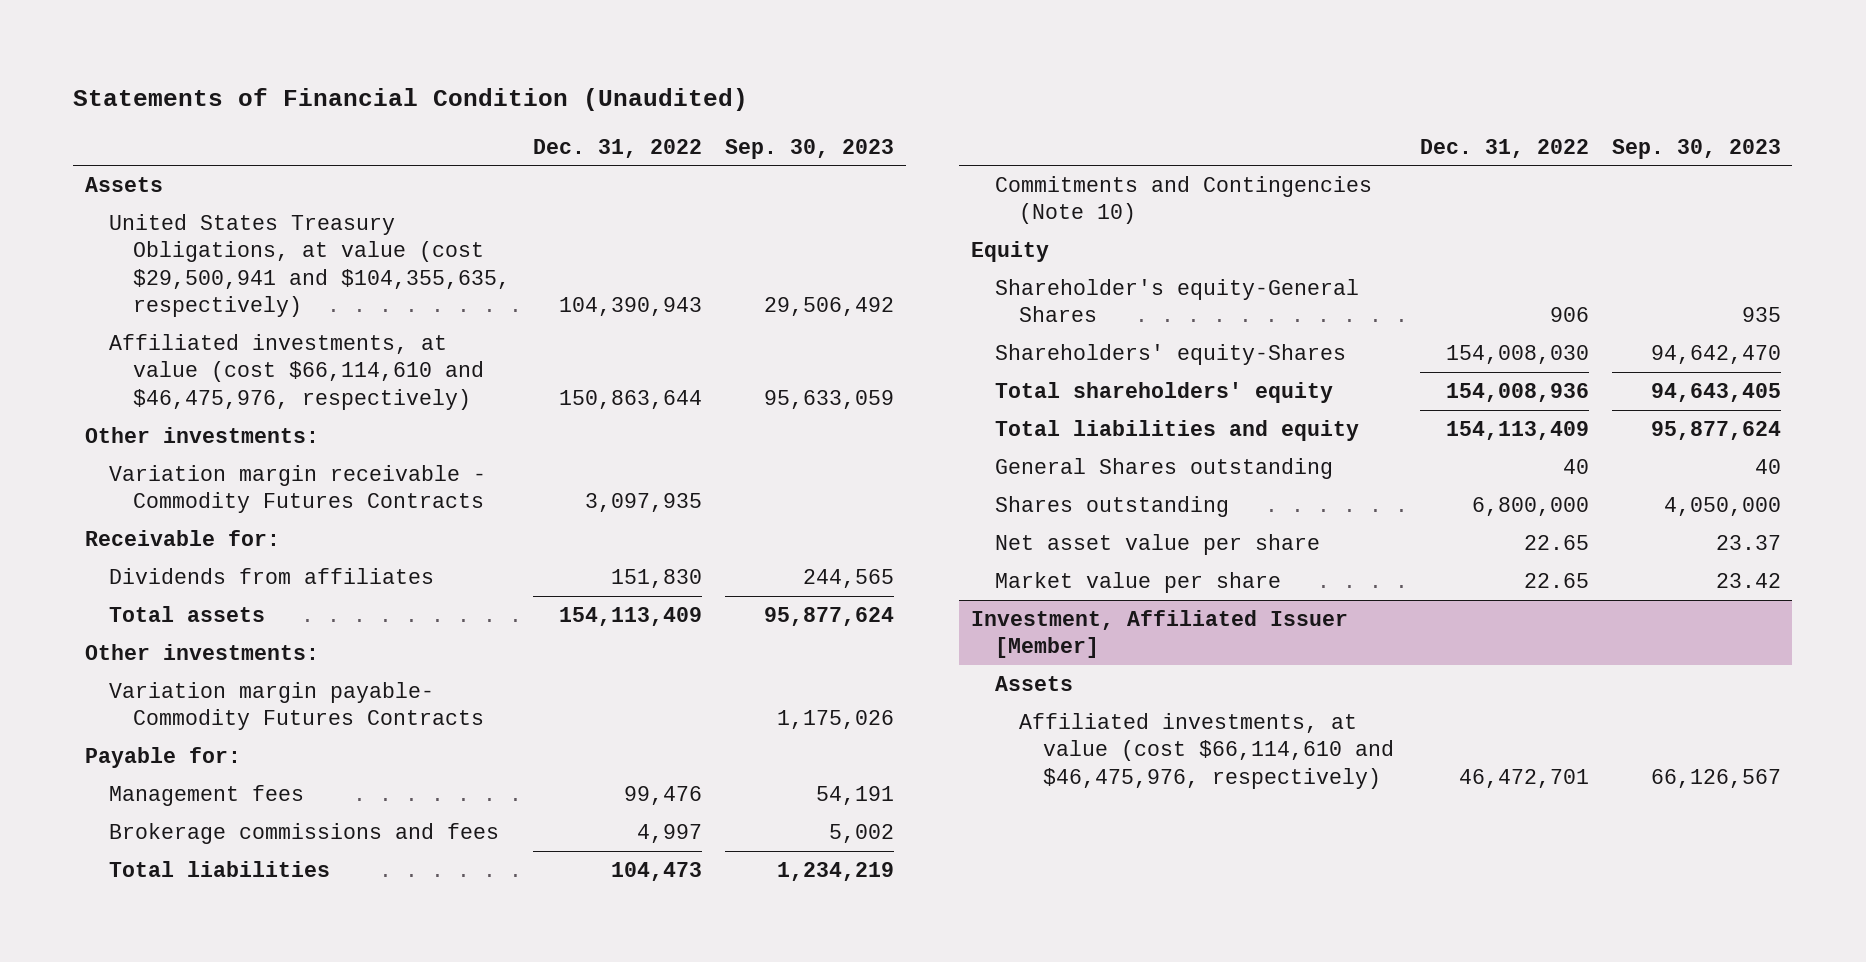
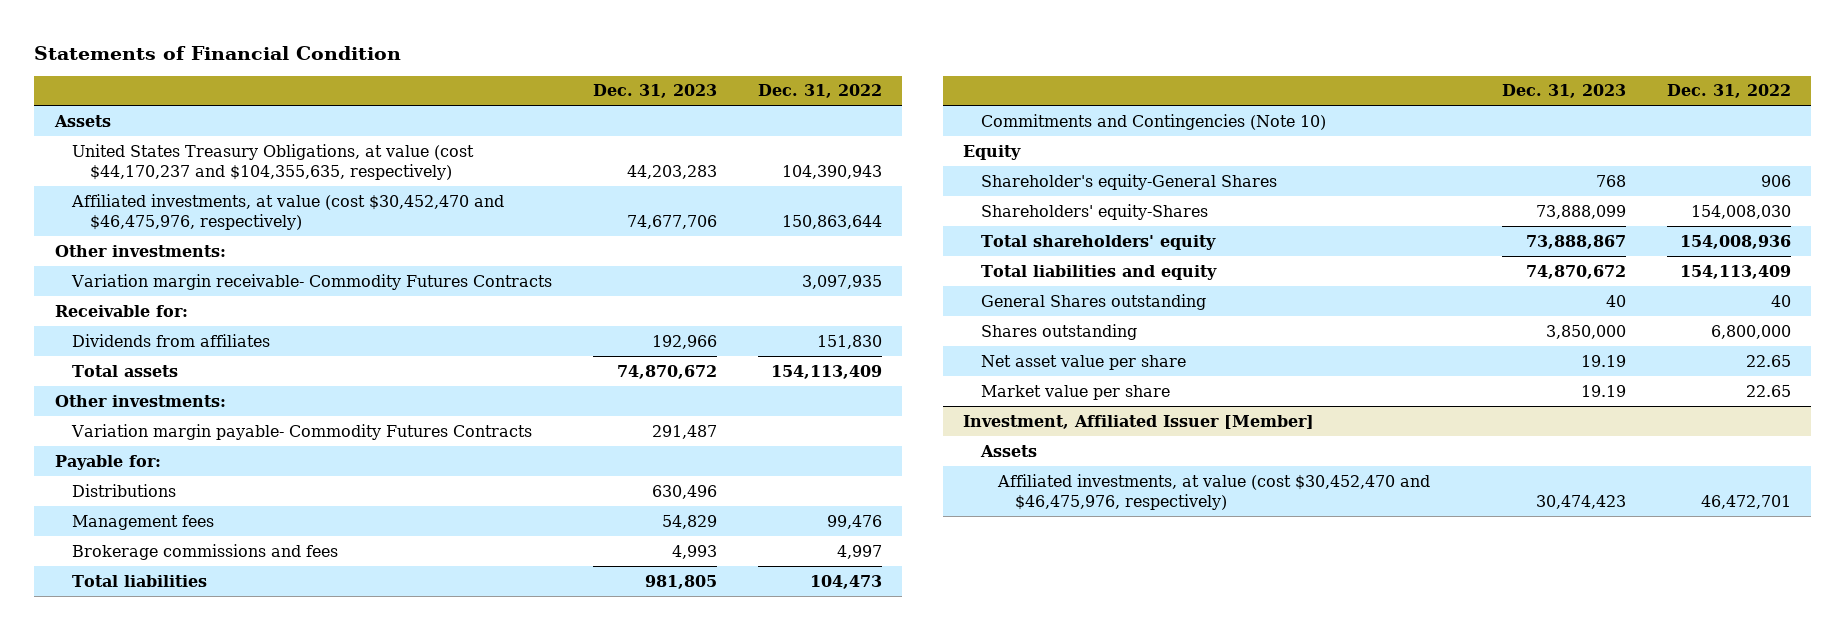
[73,88,749,112] Statements of Financial Condition (Unaudited) -> [34,45,402,60] Statements of Financial Condition
[725,138,895,159] Sep. 30, 2023 -> none
none -> [593,84,718,99] Dec. 31, 2023
[108,213,511,318] United States Treasury Obligations, at value (cost $29,500,941 and $104,355,635, respectively) -> [72,143,475,180] United States Treasury Obligations, at value (cost $44,170,237 and $104,355,635, respectively)
[108,333,485,410] Affiliated investments, at value (cost $66,114,610 and $46,475,976, respectively) -> [71,193,505,230] Affiliated investments, at value (cost $30,452,470 and $46,475,976, respectively)
[108,464,486,514] Variation margin receivable - Commodity Futures Contracts -> [71,273,553,290] Variation margin receivable- Commodity Futures Contracts
none -> [72,483,177,497] Distributions
[1019,712,1395,789] Affiliated investments, at value (cost $66,114,610 and $46,475,976, respectively) -> [997,473,1431,510] Affiliated investments, at value (cost $30,452,470 and $46,475,976, respectively)

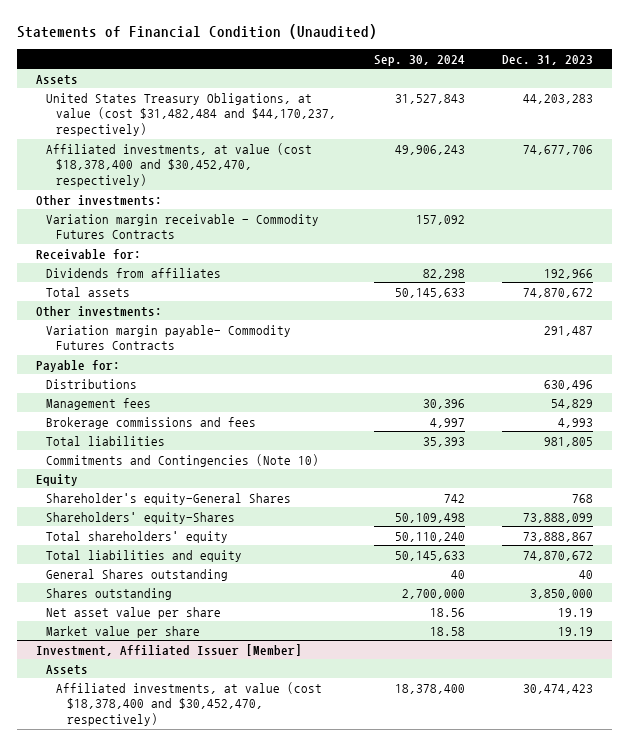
[34,45,402,60] Statements of Financial Condition -> [16,24,377,40] Statements of Financial Condition (Unaudited)
[758,84,883,99] Dec. 31, 2022 -> none
none -> [373,54,465,66] Sep. 30, 2024
[72,143,475,180] United States Treasury Obligations, at value (cost $44,170,237 and $104,355,635, respectively) -> [45,92,337,137] United States Treasury Obligations, at value (cost $31,482,484 and $44,170,237, respectively)
[71,193,505,230] Affiliated investments, at value (cost $30,452,470 and $46,475,976, respectively) -> [45,142,312,188] Affiliated investments, at value (cost $18,378,400 and $30,452,470, respectively)
[71,273,553,290] Variation margin receivable- Commodity Futures Contracts -> [45,213,319,240] Variation margin receivable - Commodity Futures Contracts
[997,473,1431,510] Affiliated investments, at value (cost $30,452,470 and $46,475,976, respectively) -> [56,681,323,727] Affiliated investments, at value (cost $18,378,400 and $30,452,470, respectively)

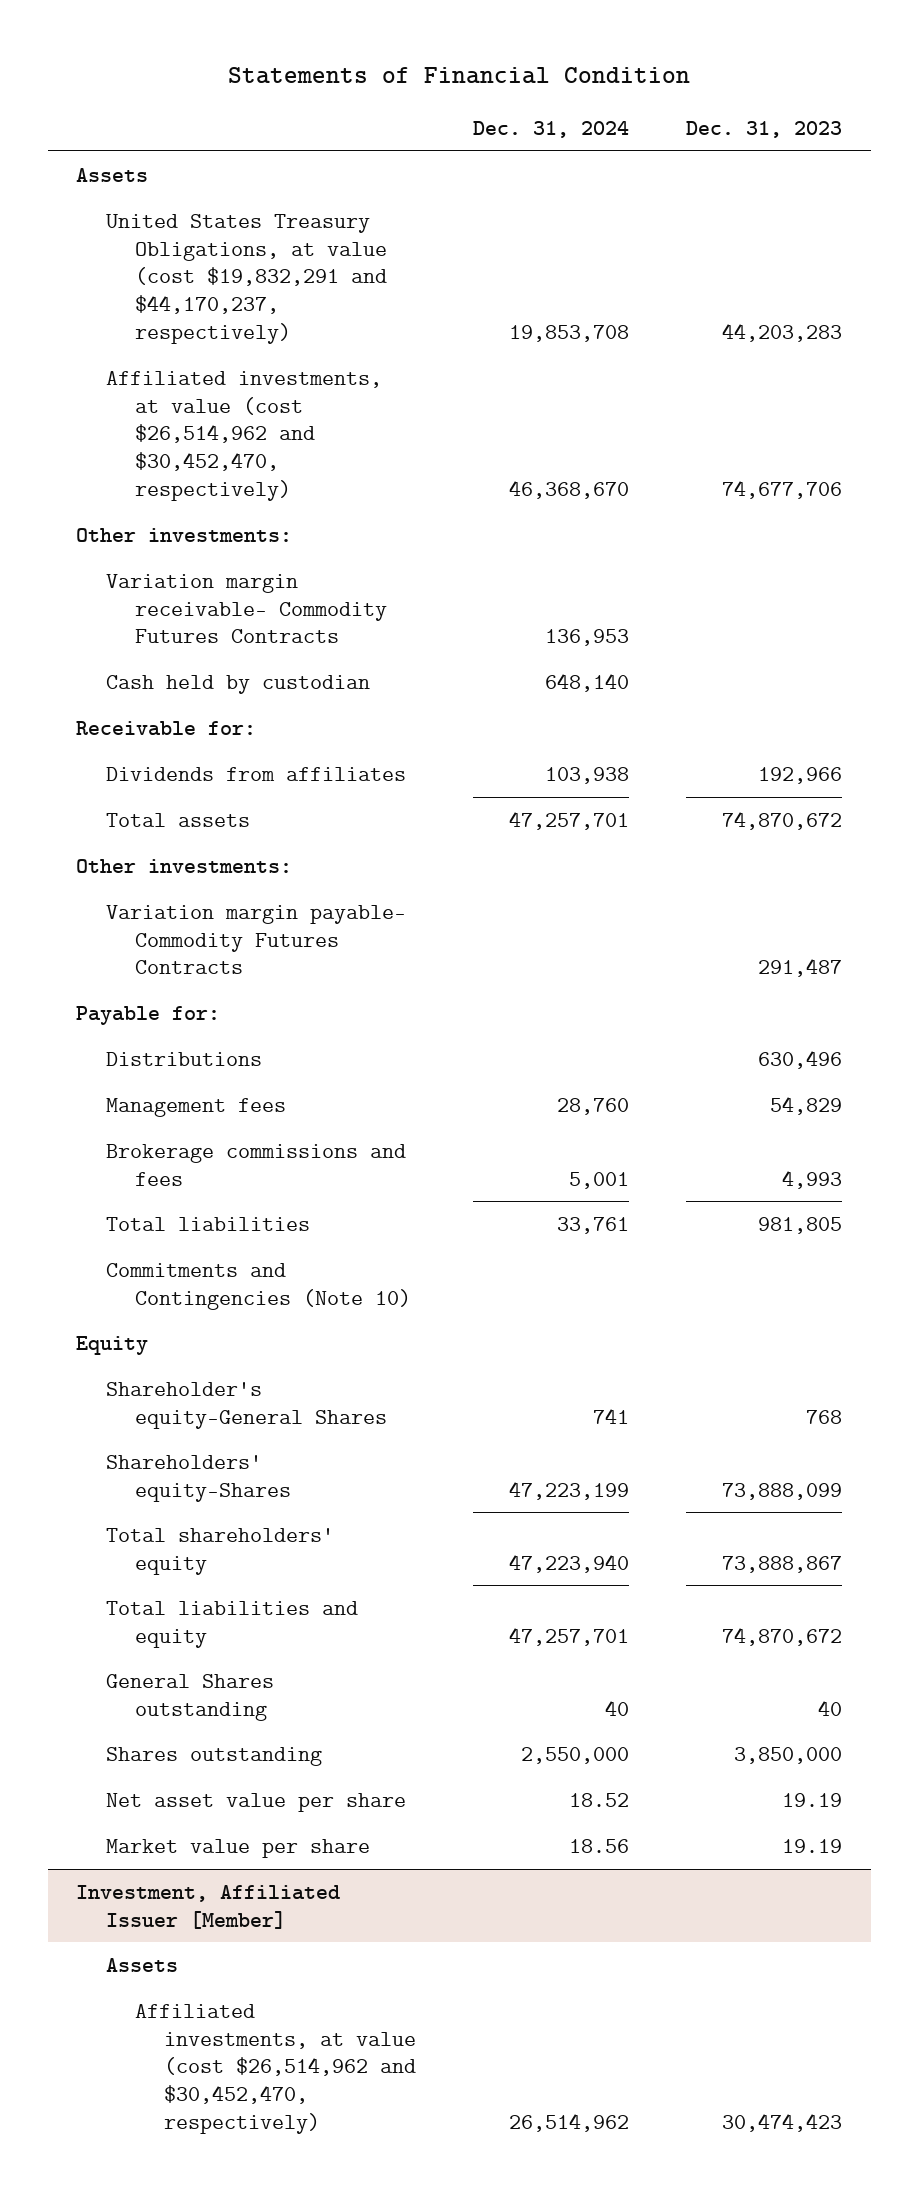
[16,24,377,40] Statements of Financial Condition (Unaudited) -> [228,66,691,84] Statements of Financial Condition
[373,54,465,66] Sep. 30, 2024 -> none
none -> [473,120,630,138] Dec. 31, 2024
[45,92,337,137] United States Treasury Obligations, at value (cost $31,482,484 and $44,170,237, respectively) -> [105,213,387,345] United States Treasury Obligations, at value (cost $19,832,291 and $44,170,237, respectively)
[45,142,312,188] Affiliated investments, at value (cost $18,378,400 and $30,452,470, respectively) -> [105,370,382,502] Affiliated investments, at value (cost $26,514,962 and $30,452,470, respectively)
[45,213,319,240] Variation margin receivable - Commodity Futures Contracts -> [105,573,387,644] Variation margin receivable- Commodity Futures Contracts
none -> [105,674,370,694] Cash held by custodian
[56,681,323,727] Affiliated investments, at value (cost $18,378,400 and $30,452,470, respectively) -> [134,2003,417,2135] Affiliated investments, at value (cost $26,514,962 and $30,452,470, respectively)

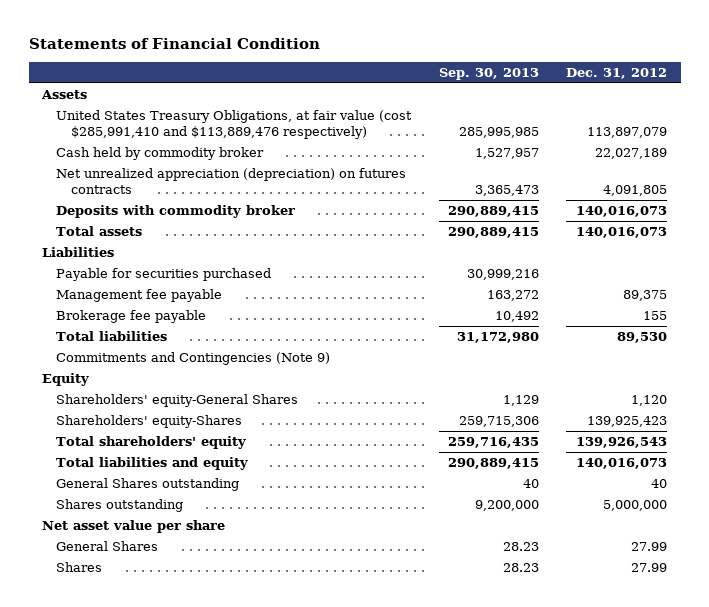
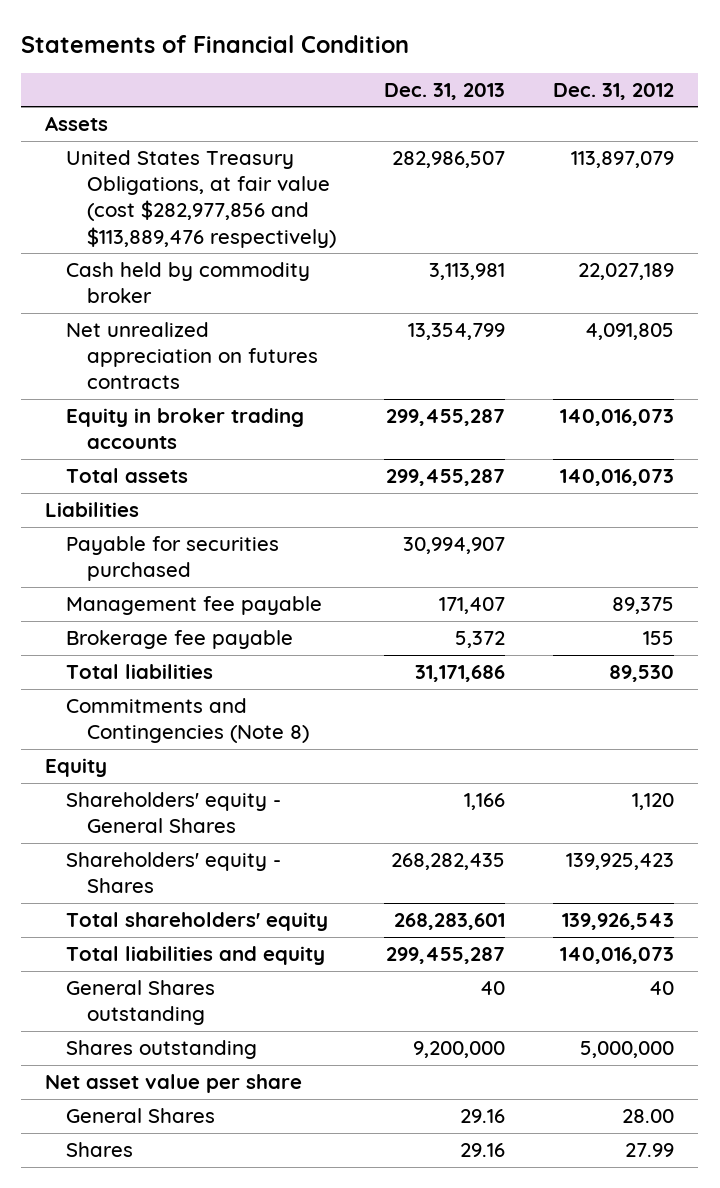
[438,68,539,81] Sep. 30, 2013 -> none
none -> [384,82,506,100] Dec. 31, 2013
[56,110,413,140] United States Treasury Obligations, at fair value (cost $285,991,410 and $113,889,476 respectively) -> [66,150,337,248] United States Treasury Obligations, at fair value (cost $282,977,856 and $113,889,476 respectively)
[56,168,407,195] Net unrealized appreciation (depreciation) on futures contracts -> [66,322,319,390] Net unrealized appreciation on futures contracts
[56,205,296,219] Deposits with commodity broker -> [66,408,305,450] Equity in broker trading accounts
[56,352,331,366] Commitments and Contingencies (Note 9) -> [66,698,310,744] Commitments and Contingencies (Note 8)
[56,394,299,408] Shareholders' equity-General Shares -> [66,792,282,834] Shareholders' equity - General Shares
[56,415,243,429] Shareholders' equity-Shares -> [66,852,282,894] Shareholders' equity - Shares
[631,542,668,552] 27.99 -> [622,1109,675,1124] 28.00

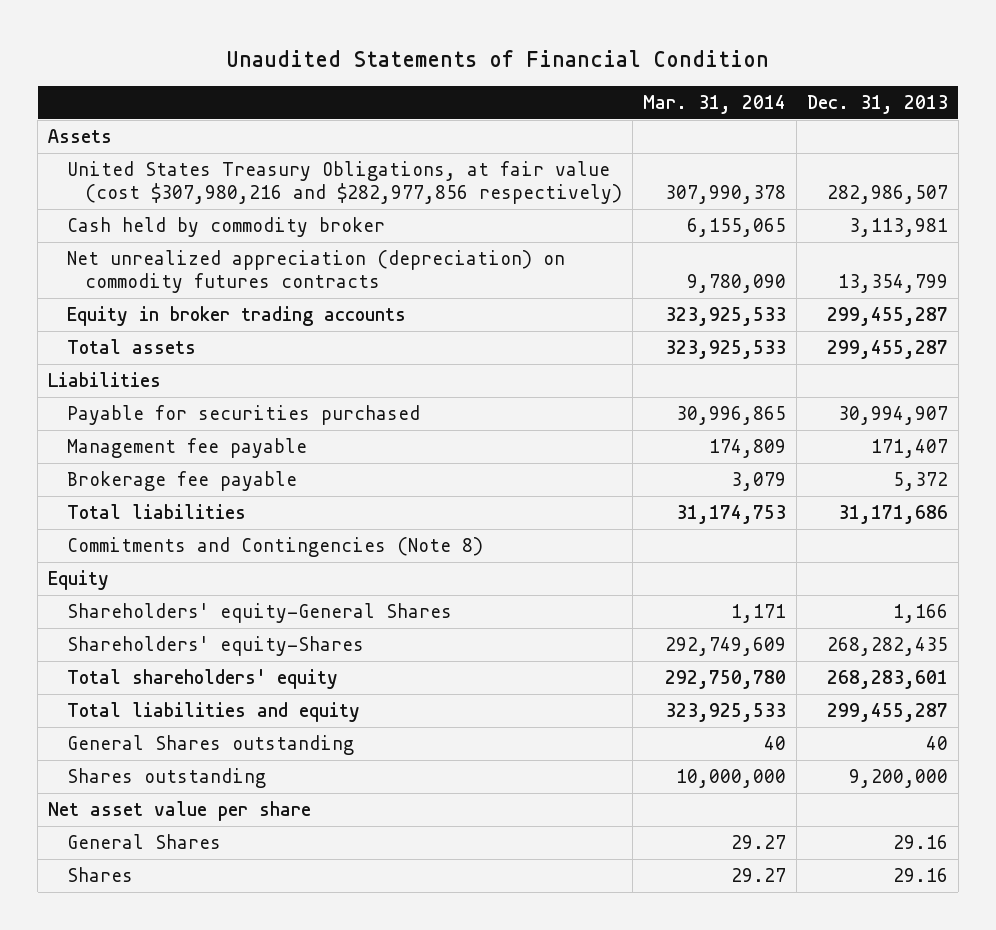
[21,34,410,53] Statements of Financial Condition -> [225,50,769,68] Unaudited Statements of Financial Condition
[553,82,675,100] Dec. 31, 2012 -> none
none -> [643,94,787,114] Mar. 31, 2014
[66,150,337,248] United States Treasury Obligations, at fair value (cost $282,977,856 and $113,889,476 respectively) -> [66,160,623,204] United States Treasury Obligations, at fair value (cost $307,980,216 and $282,977,856 respectively)
[66,322,319,390] Net unrealized appreciation on futures contracts -> [66,249,565,293] Net unrealized appreciation (depreciation) on commodity futures contracts
[66,792,282,834] Shareholders' equity - General Shares -> [66,602,452,623] Shareholders' equity-General Shares
[66,852,282,894] Shareholders' equity - Shares -> [66,635,364,656] Shareholders' equity-Shares

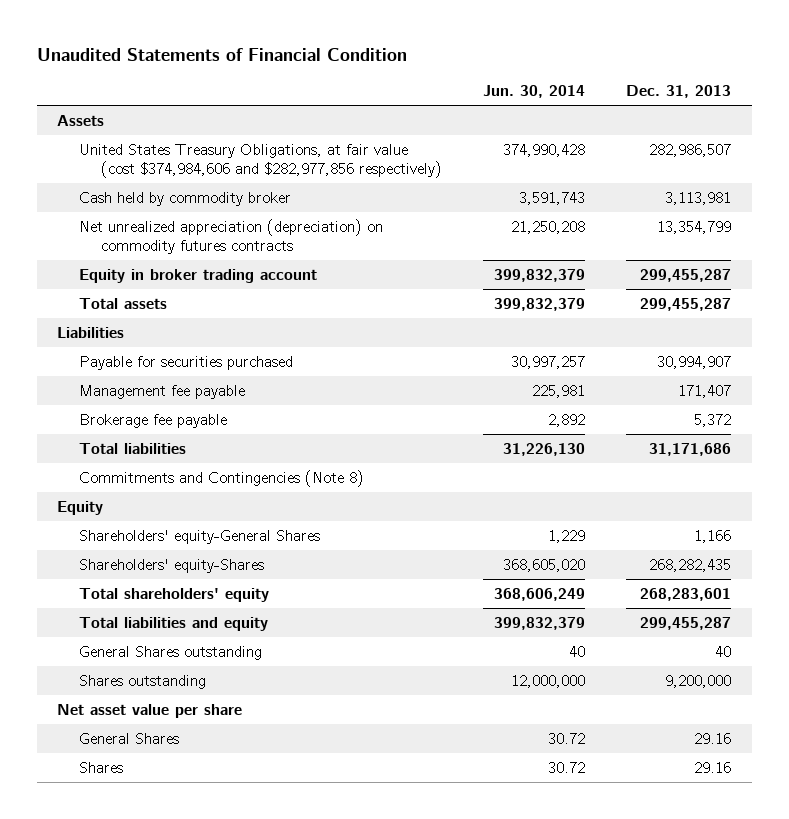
[643,94,787,114] Mar. 31, 2014 -> none
none -> [483,85,586,99] Jun. 30, 2014
[66,160,623,204] United States Treasury Obligations, at fair value (cost $307,980,216 and $282,977,856 respectively) -> [79,143,442,179] United States Treasury Obligations, at fair value (cost $374,984,606 and $282,977,856 respectively)
[66,305,406,326] Equity in broker trading accounts -> [79,268,318,283] Equity in broker trading account

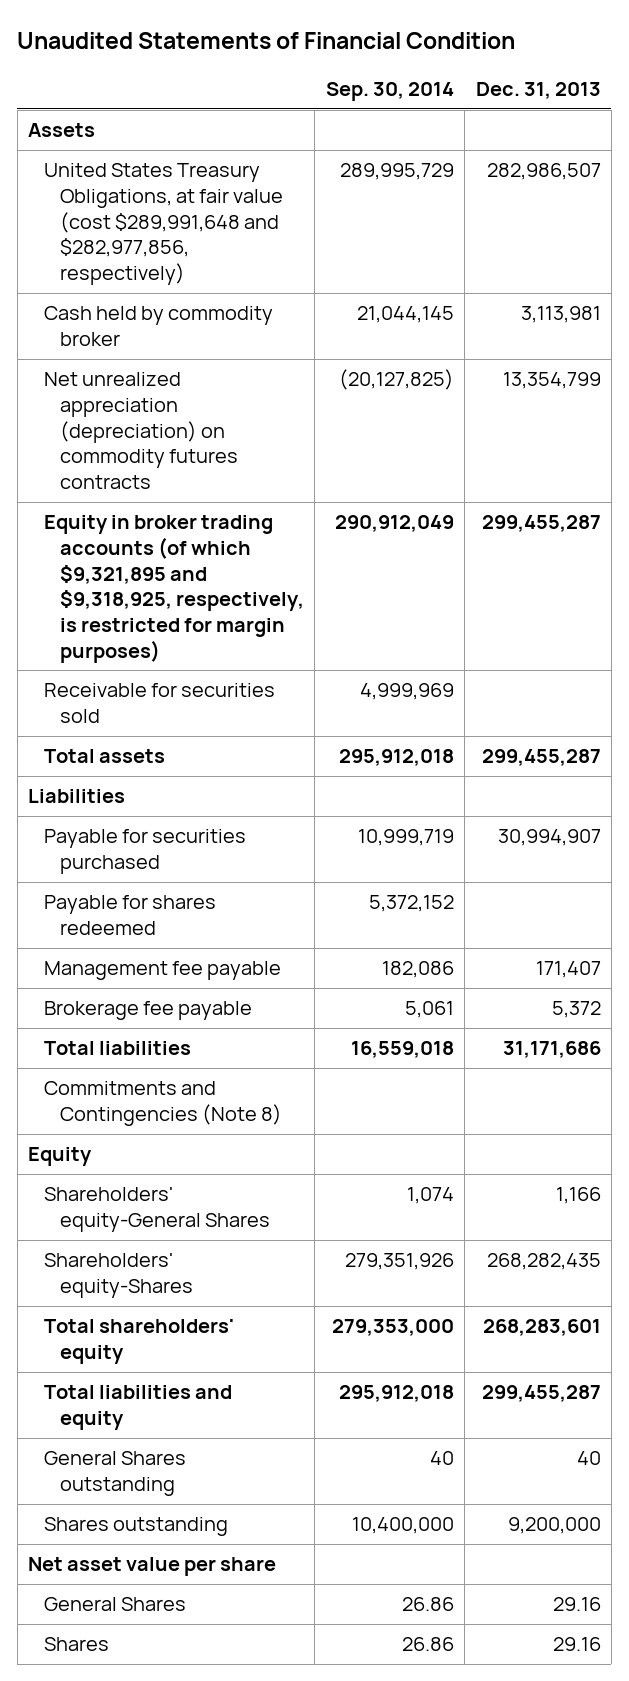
[483,85,586,99] Jun. 30, 2014 -> none
none -> [325,82,454,102] Sep. 30, 2014
[79,143,442,179] United States Treasury Obligations, at fair value (cost $374,984,606 and $282,977,856 respectively) -> [44,163,284,285] United States Treasury Obligations, at fair value (cost $289,991,648 and $282,977,856, respectively)
[79,268,318,283] Equity in broker trading account -> [44,515,305,663] Equity in broker trading accounts (of which $9,321,895 and $9,318,925, respectively, is restricted for margin purposes)
none -> [44,683,276,724] Receivable for securities sold
none -> [44,895,217,936] Payable for shares redeemed

